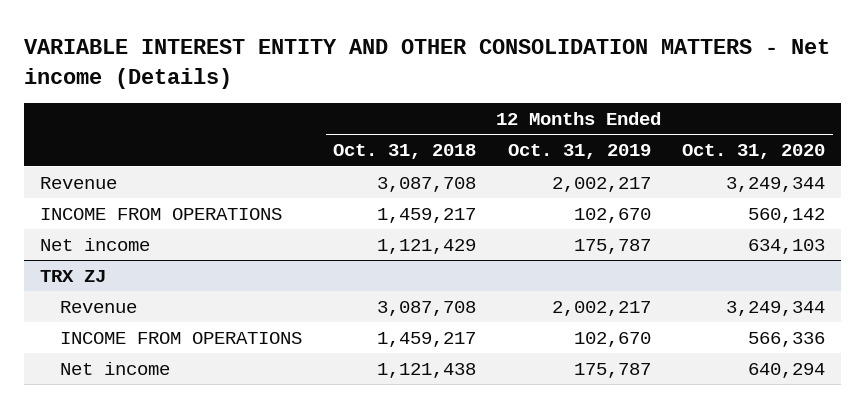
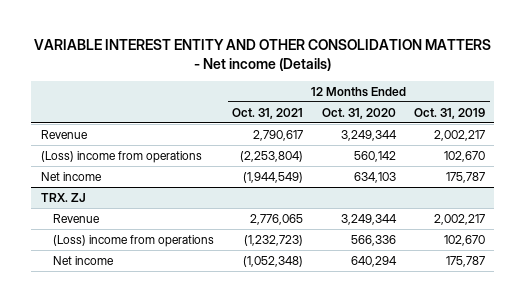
[333,144,477,160] Oct. 31, 2018 -> none
none -> [232,107,304,119] Oct. 31, 2021
[40,208,283,221] INCOME FROM OPERATIONS -> [40,150,202,163] (Loss) income from operations
[40,270,107,283] TRX ZJ -> [40,192,86,202] TRX. ZJ
[59,332,302,345] INCOME FROM OPERATIONS -> [53,234,215,247] (Loss) income from operations

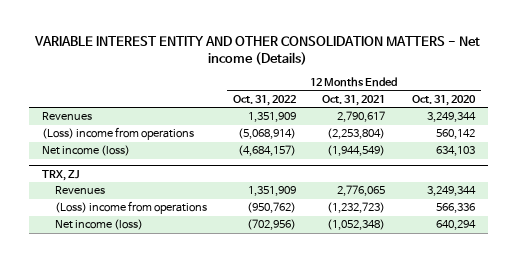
[414,107,486,119] Oct. 31, 2019 -> none
none -> [233,95,297,107] Oct. 31, 2022
[40,129,88,139] Revenue -> [41,112,92,121] Revenues
[40,171,102,181] Net income -> [41,145,130,157] Net income (loss)
[40,192,86,202] TRX. ZJ -> [41,169,80,181] TRX, ZJ
[53,213,101,223] Revenue -> [54,186,105,195] Revenues
[53,255,115,265] Net income -> [54,219,143,231] Net income (loss)

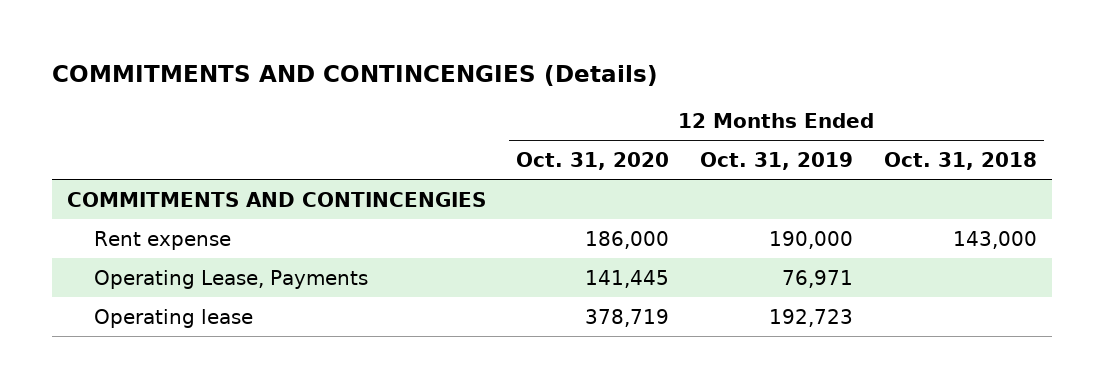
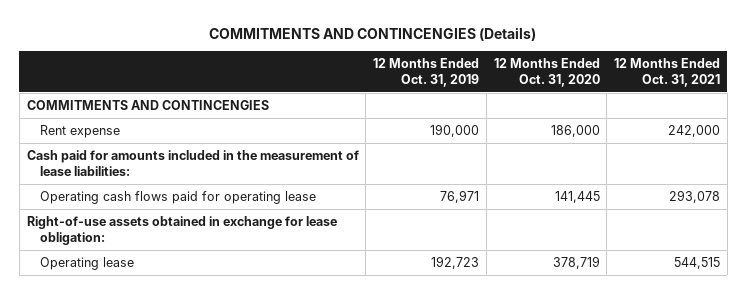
[883,151,1037,170] Oct. 31, 2018 -> none
none -> [614,57,721,87] 12 Months Ended Oct. 31, 2021
none -> [26,149,359,176] Cash paid for amounts included in the measurement of lease liabilities:
[94,269,369,289] Operating Lease, Payments -> [40,190,317,204] Operating cash flows paid for operating lease
none -> [26,215,337,245] Right-of-use assets obtained in exchange for lease obligation:

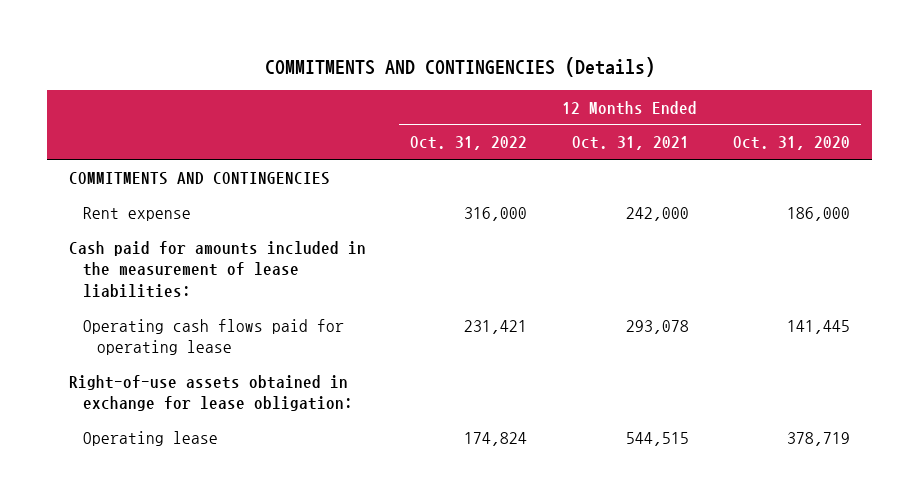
[209,26,537,41] COMMITMENTS AND CONTINCENGIES (Details) -> [264,56,655,77] COMMITMENTS AND CONTINGENCIES (Details)
[373,57,480,87] 12 Months Ended Oct. 31, 2019 -> none
none -> [410,136,528,151] Oct. 31, 2022
[26,99,269,110] COMMITMENTS AND CONTINCENGIES -> [68,171,330,185] COMMITMENTS AND CONTINGENCIES

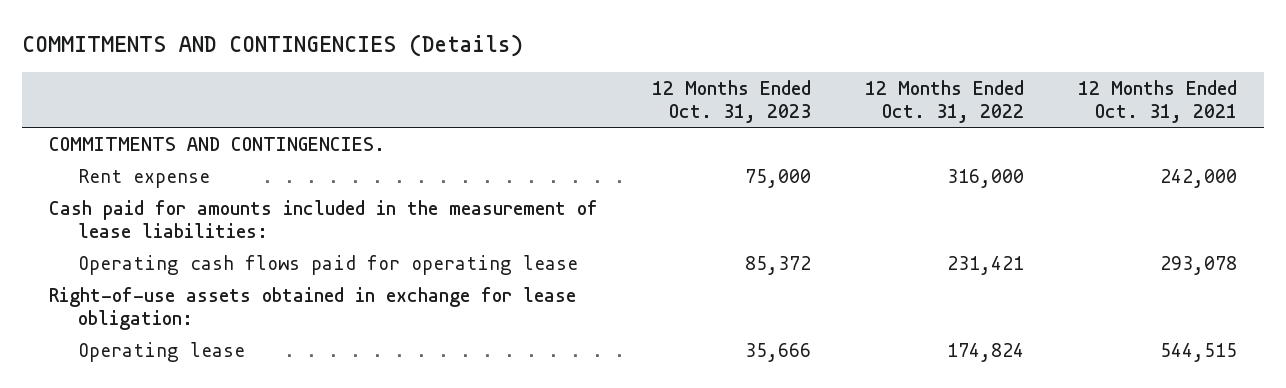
[733,136,851,151] Oct. 31, 2020 -> none
none -> [651,79,811,124] 12 Months Ended Oct. 31, 2023
[68,171,330,185] COMMITMENTS AND CONTINGENCIES -> [48,136,385,151] COMMITMENTS AND CONTINGENCIES.

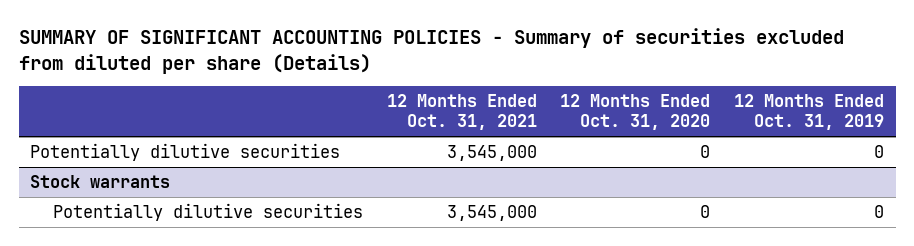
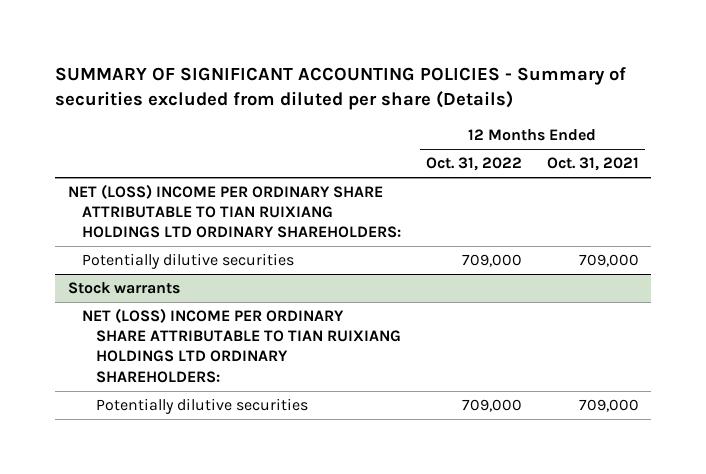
[560,94,711,131] 12 Months Ended Oct. 31, 2020 -> none
[733,94,884,131] 12 Months Ended Oct. 31, 2019 -> none
none -> [425,157,522,172] Oct. 31, 2022
none -> [67,184,401,239] NET (LOSS) INCOME PER ORDINARY SHARE ATTRIBUTABLE TO TIAN RUIXIANG HOLDINGS LTD ORDINARY SHAREHOLDERS:
[446,144,537,161] 3,545,000 -> [578,254,639,268] 709,000
none -> [81,308,401,383] NET (LOSS) INCOME PER ORDINARY SHARE ATTRIBUTABLE TO TIAN RUIXIANG HOLDINGS LTD ORDINARY SHAREHOLDERS:
[446,204,537,221] 3,545,000 -> [578,399,639,413] 709,000

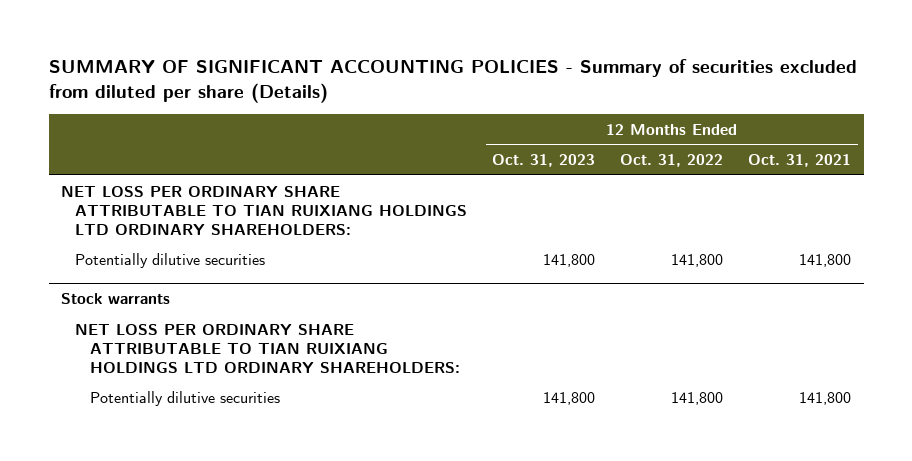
none -> [492,154,596,168] Oct. 31, 2023
[67,184,401,239] NET (LOSS) INCOME PER ORDINARY SHARE ATTRIBUTABLE TO TIAN RUIXIANG HOLDINGS LTD ORDINARY SHAREHOLDERS: -> [61,185,468,236] NET LOSS PER ORDINARY SHARE ATTRIBUTABLE TO TIAN RUIXIANG HOLDINGS LTD ORDINARY SHAREHOLDERS:
[461,254,522,268] 709,000 -> [671,253,724,267] 141,800
[578,254,639,268] 709,000 -> [799,253,852,267] 141,800
[81,308,401,383] NET (LOSS) INCOME PER ORDINARY SHARE ATTRIBUTABLE TO TIAN RUIXIANG HOLDINGS LTD ORDINARY SHAREHOLDERS: -> [75,323,460,374] NET LOSS PER ORDINARY SHARE ATTRIBUTABLE TO TIAN RUIXIANG HOLDINGS LTD ORDINARY SHAREHOLDERS:
[461,399,522,413] 709,000 -> [671,391,724,405] 141,800
[578,399,639,413] 709,000 -> [799,391,852,405] 141,800

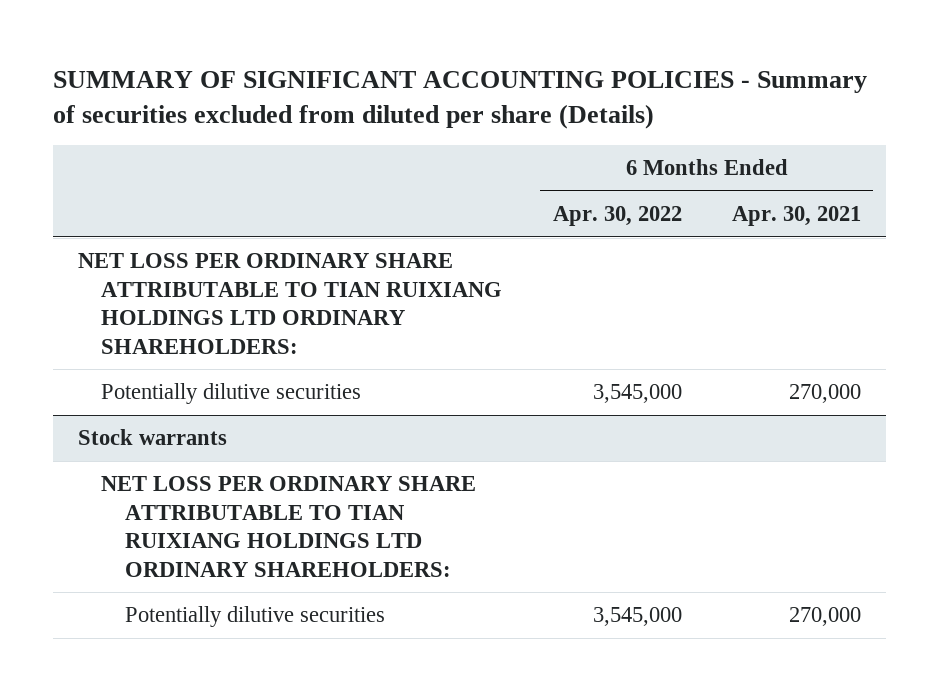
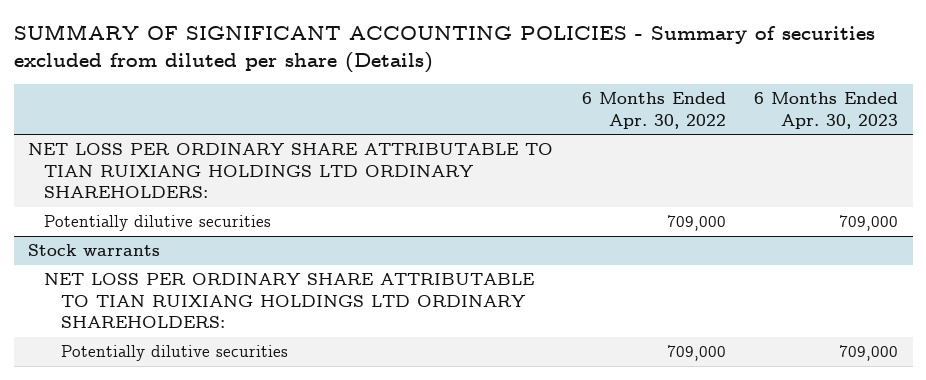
[731,206,861,227] Apr. 30, 2021 -> none
none -> [754,92,899,129] 6 Months Ended Apr. 30, 2023
[592,384,682,404] 3,545,000 -> [666,215,726,232] 709,000
[592,607,682,627] 3,545,000 -> [666,345,726,362] 709,000

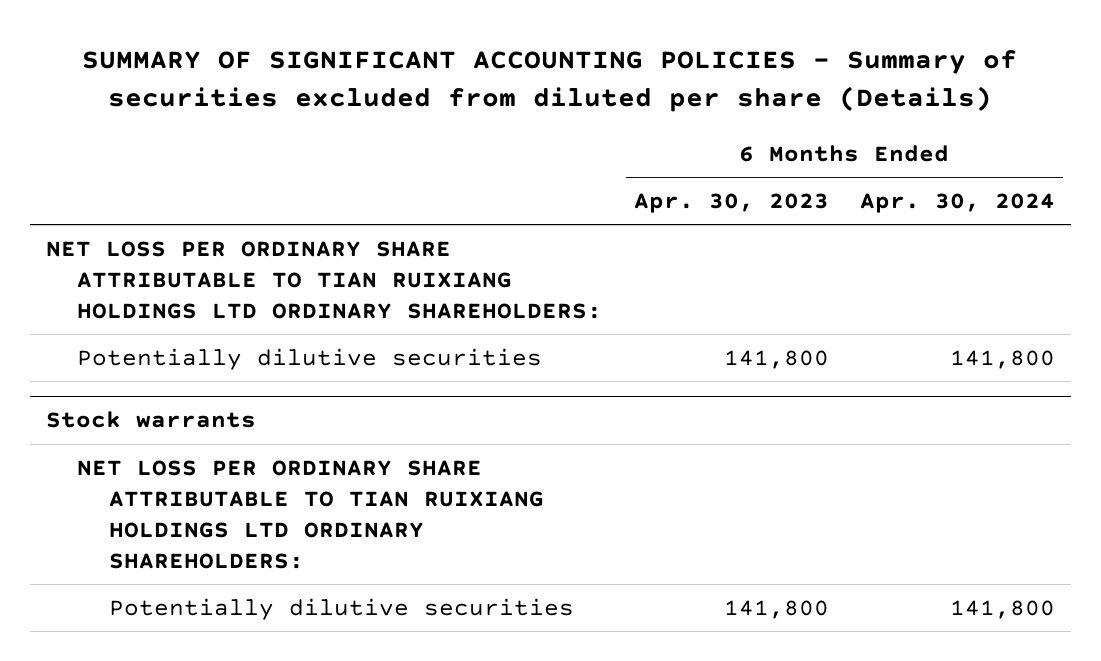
[581,92,726,129] 6 Months Ended Apr. 30, 2022 -> none
none -> [859,192,1055,213] Apr. 30, 2024
[839,215,899,232] 709,000 -> [723,349,829,369] 141,800
[839,345,899,362] 709,000 -> [723,599,829,619] 141,800

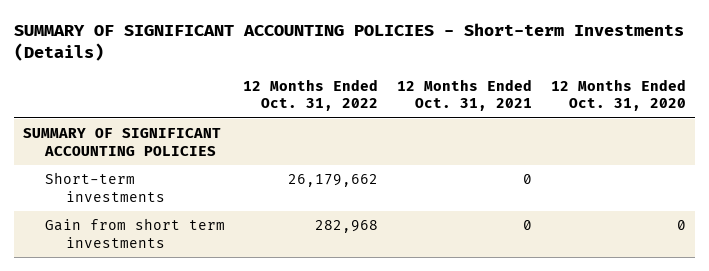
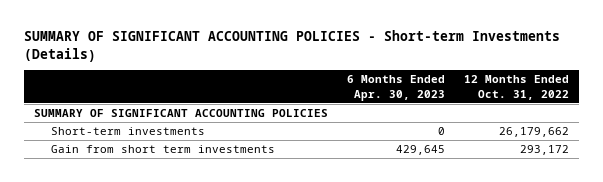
[397,79,533,112] 12 Months Ended Oct. 31, 2021 -> none
[550,79,686,112] 12 Months Ended Oct. 31, 2020 -> none
none -> [347,75,446,101] 6 Months Ended Apr. 30, 2023
[315,220,379,234] 282,968 -> [520,145,570,156] 293,172

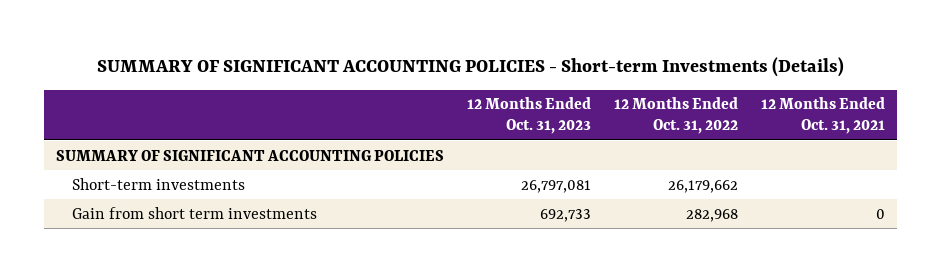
[347,75,446,101] 6 Months Ended Apr. 30, 2023 -> none
none -> [467,97,592,135] 12 Months Ended Oct. 31, 2023
none -> [761,97,886,135] 12 Months Ended Oct. 31, 2021
[520,145,570,156] 293,172 -> [686,208,739,222] 282,968

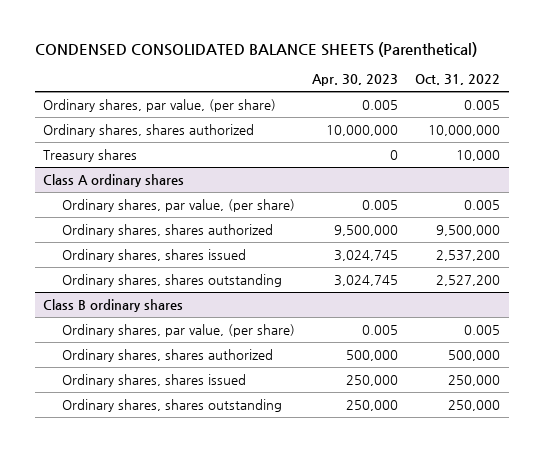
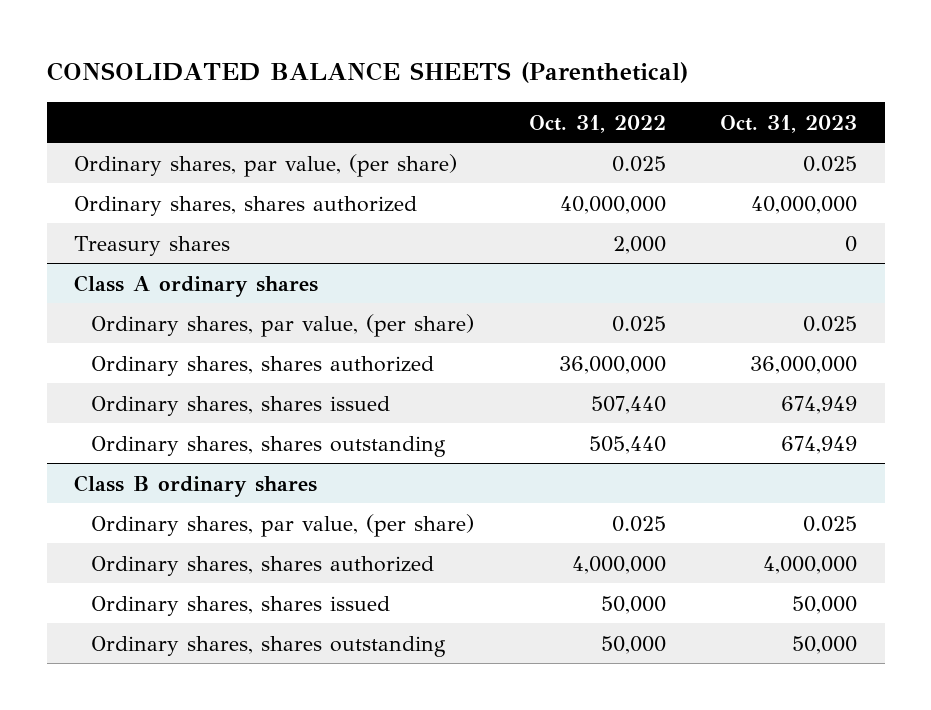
[34,41,477,57] CONDENSED CONSOLIDATED BALANCE SHEETS (Parenthetical) -> [46,62,688,84] CONSOLIDATED BALANCE SHEETS (Parenthetical)
[312,74,399,87] Apr. 30, 2023 -> none
none -> [720,114,858,133] Oct. 31, 2023
[464,99,501,110] 0.005 -> [611,155,666,172] 0.025
[428,124,501,136] 10,000,000 -> [559,195,666,214] 40,000,000
[456,149,501,161] 10,000 -> [612,235,666,254] 2,000
[464,199,501,210] 0.005 -> [611,315,666,332] 0.025
[436,224,501,236] 9,500,000 -> [558,355,666,374] 36,000,000
[436,249,501,261] 2,537,200 -> [590,395,666,414] 507,440
[436,274,501,286] 2,527,200 -> [588,435,666,454] 505,440
[464,324,501,335] 0.005 -> [611,515,666,532] 0.025
[448,349,501,361] 500,000 -> [571,555,666,574] 4,000,000
[448,374,501,386] 250,000 -> [600,595,666,614] 50,000
[448,399,501,411] 250,000 -> [600,635,666,654] 50,000

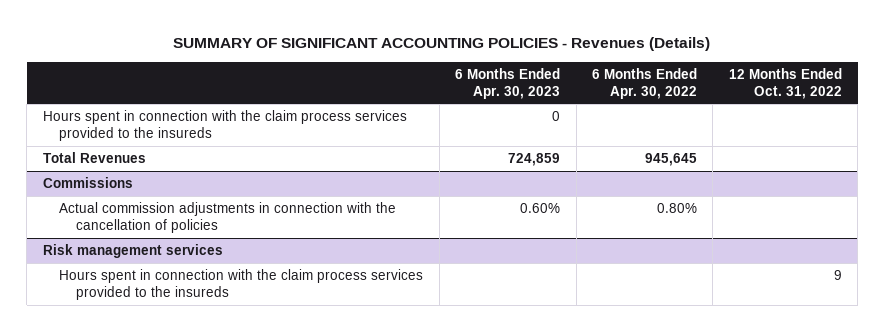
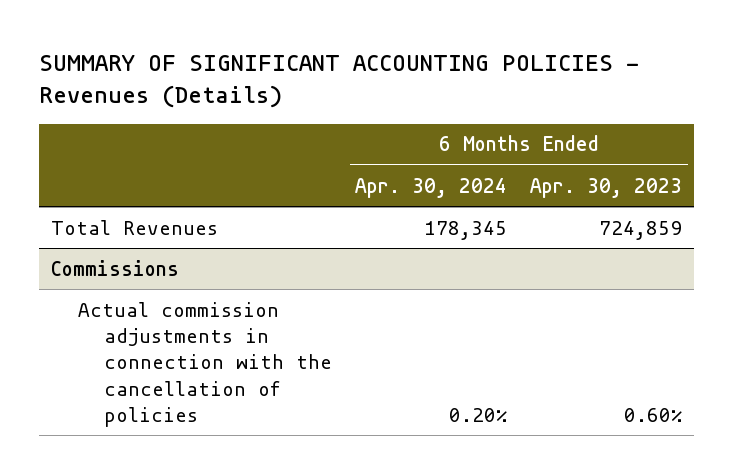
[591,68,697,99] 6 Months Ended Apr. 30, 2022 -> none
[728,68,842,99] 12 Months Ended Oct. 31, 2022 -> none
none -> [355,177,508,198] Apr. 30, 2024
[42,110,407,141] Hours spent in connection with the claim process services provided to the insureds -> none
[42,244,223,259] Risk management services -> none
[59,269,424,300] Hours spent in connection with the claim process services provided to the insureds -> none

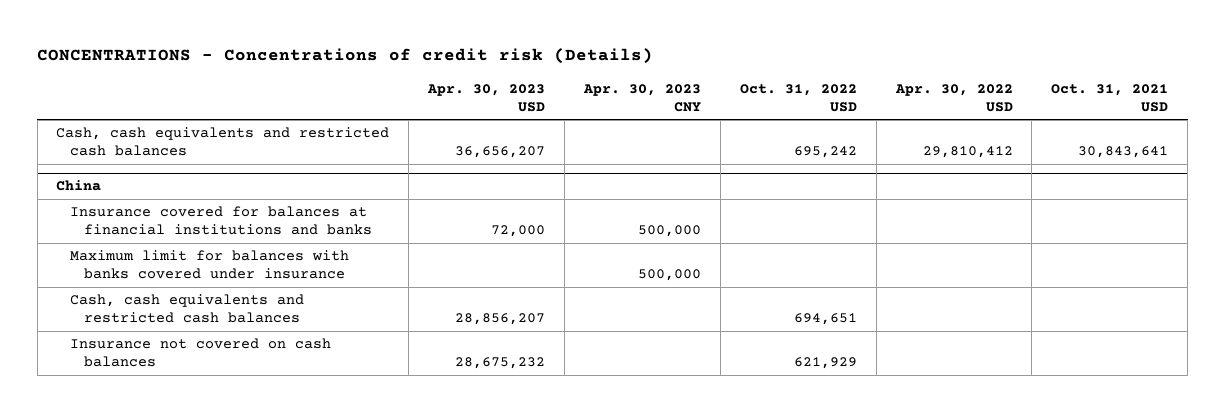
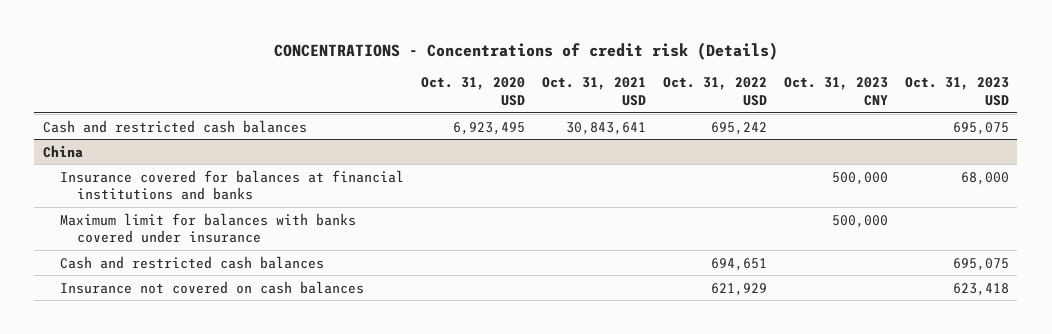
[427,83,546,113] Apr. 30, 2023 USD -> none
[582,83,701,113] Apr. 30, 2023 CNY -> none
[894,83,1013,113] Apr. 30, 2022 USD -> none
none -> [420,77,525,106] Oct. 31, 2020 USD
none -> [783,77,888,106] Oct. 31, 2023 CNY
none -> [904,77,1009,106] Oct. 31, 2023 USD
[56,127,390,157] Cash, cash equivalents and restricted cash balances -> [42,119,307,133] Cash and restricted cash balances
[70,294,305,324] Cash, cash equivalents and restricted cash balances -> [59,255,324,269] Cash and restricted cash balances

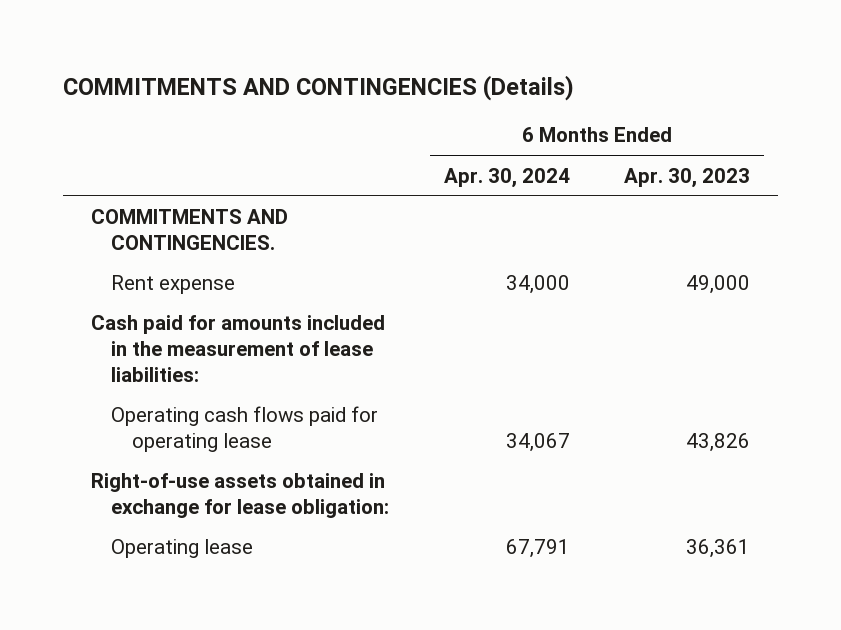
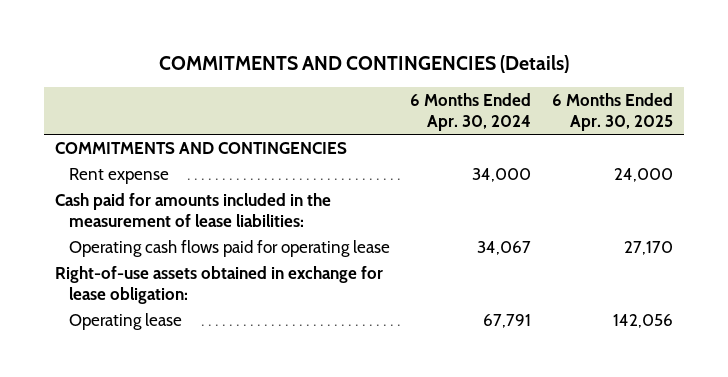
[624,167,751,188] Apr. 30, 2023 -> none
none -> [552,92,674,132] 6 Months Ended Apr. 30, 2025
[90,209,288,251] COMMITMENTS AND CONTINGENCIES. -> [54,141,347,154] COMMITMENTS AND CONTINGENCIES

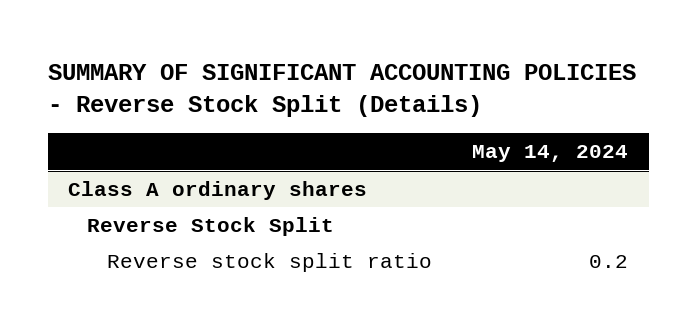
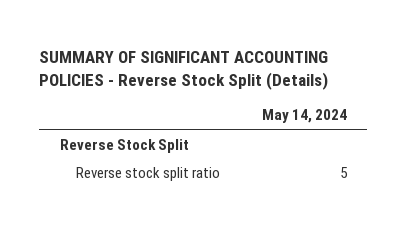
[67,181,367,201] Class A ordinary shares -> none
[589,255,629,269] 0.2 -> [339,166,348,178] 5

